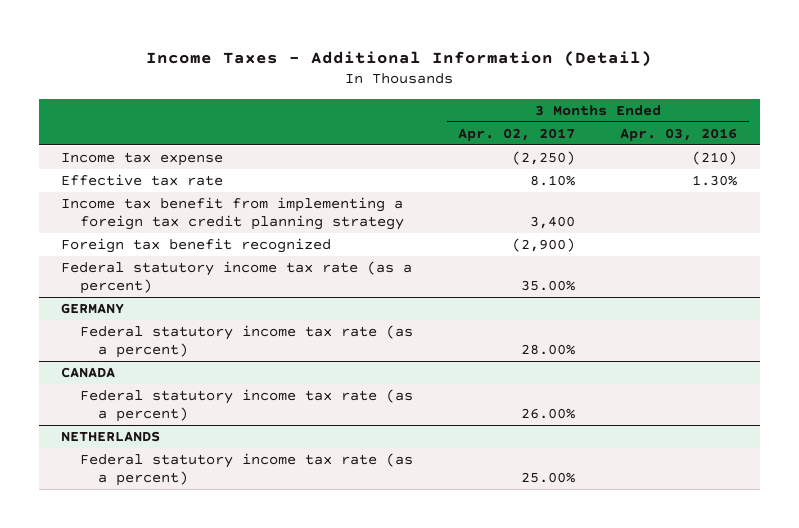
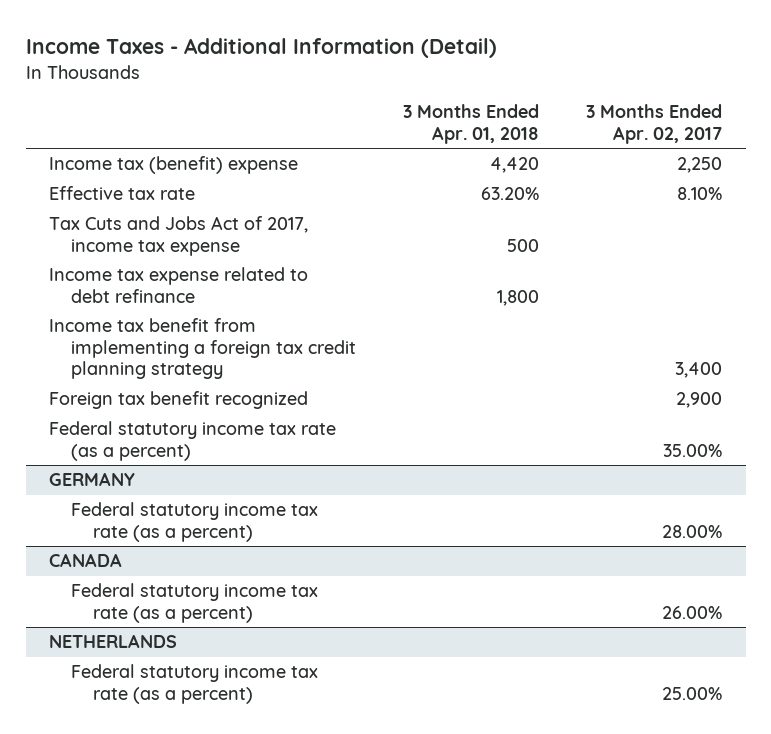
[620,127,738,141] Apr. 03, 2016 -> none
none -> [403,104,540,144] 3 Months Ended Apr. 01, 2018
[61,152,224,167] Income tax expense -> [49,156,299,175] Income tax (benefit) expense
[511,151,575,166] (2,250) -> [677,157,723,174] 2,250
none -> [49,216,309,256] Tax Cuts and Jobs Act of 2017, income tax expense
none -> [49,267,309,303] Income tax expense related to debt refinance
[511,238,575,253] (2,900) -> [676,392,723,409] 2,900

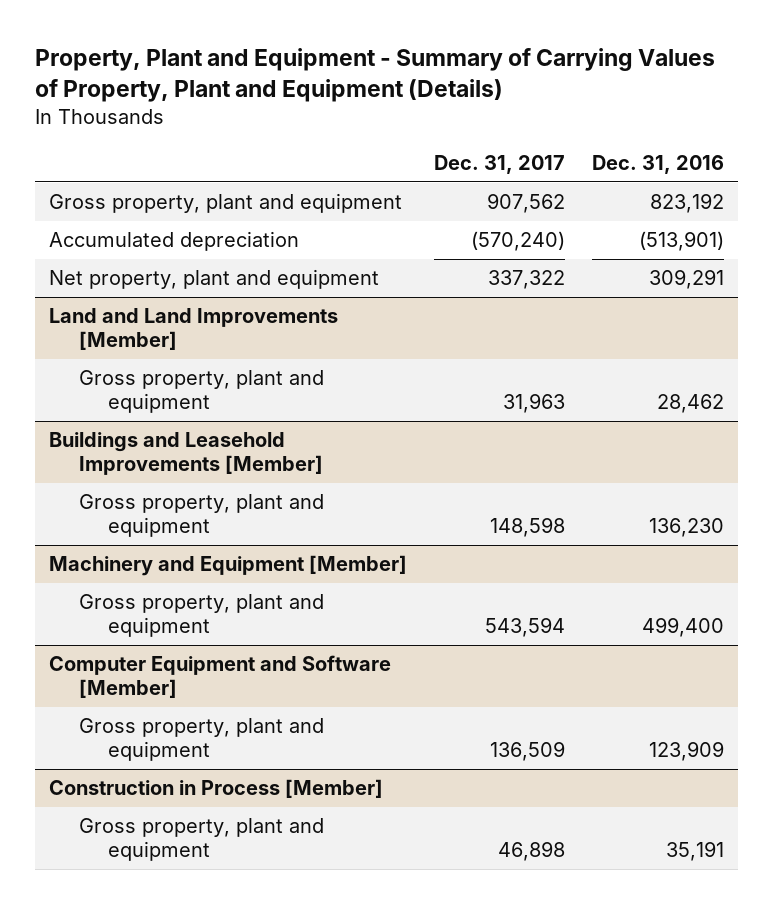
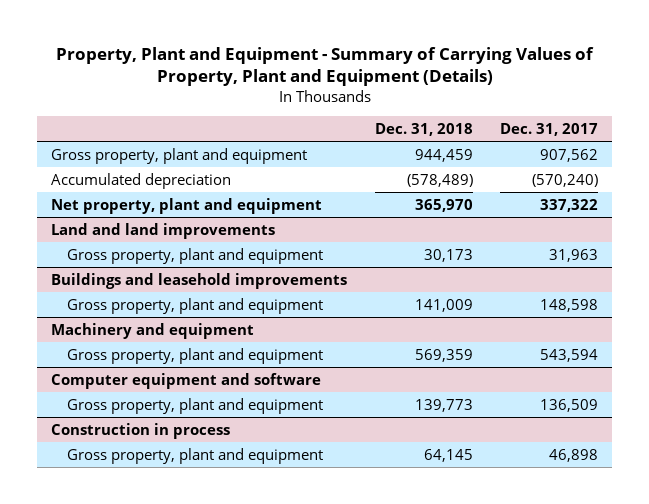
[592,155,725,175] Dec. 31, 2016 -> none
none -> [374,122,473,136] Dec. 31, 2018
[48,308,338,351] Land and Land Improvements [Member] -> [50,222,275,239] Land and land improvements
[48,432,323,476] Buildings and Leasehold Improvements [Member] -> [50,272,347,289] Buildings and leasehold improvements
[48,555,407,577] Machinery and Equipment [Member] -> [50,322,254,339] Machinery and equipment
[48,655,391,699] Computer Equipment and Software [Member] -> [50,372,321,389] Computer equipment and software
[48,779,383,799] Construction in Process [Member] -> [50,422,230,439] Construction in process

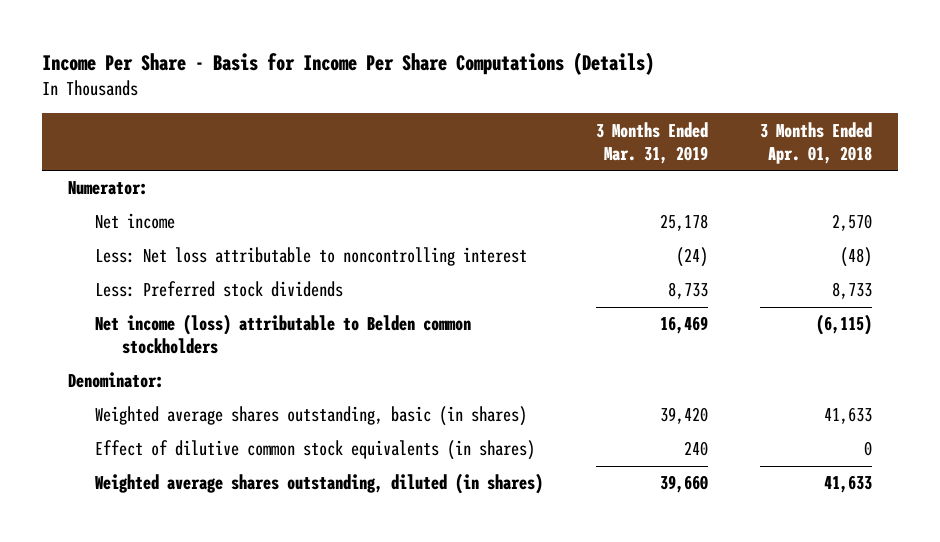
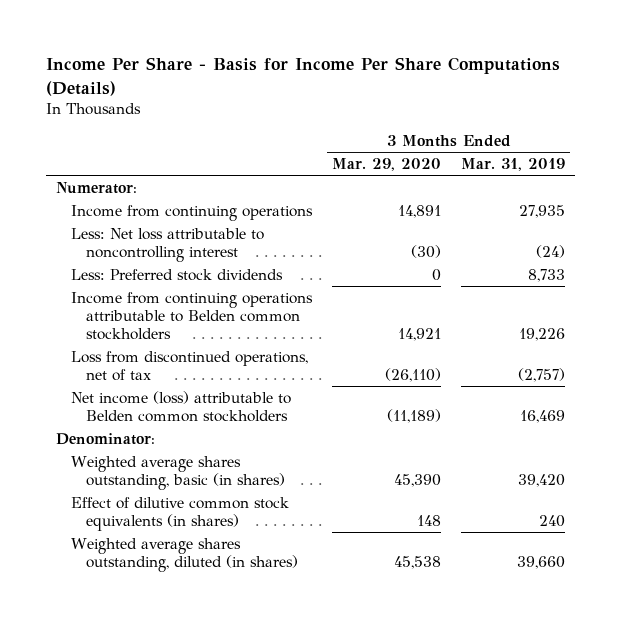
[759,121,872,164] 3 Months Ended Apr. 01, 2018 -> none
none -> [332,158,442,172] Mar. 29, 2020
[95,213,176,230] Net income -> [70,204,313,221] Income from continuing operations
[659,214,708,232] 25,178 -> [519,204,566,218] 27,935
none -> [70,291,313,340] Income from continuing operations attributable to Belden common stockholders
none -> [70,350,308,381] Loss from discontinued operations, net of tax

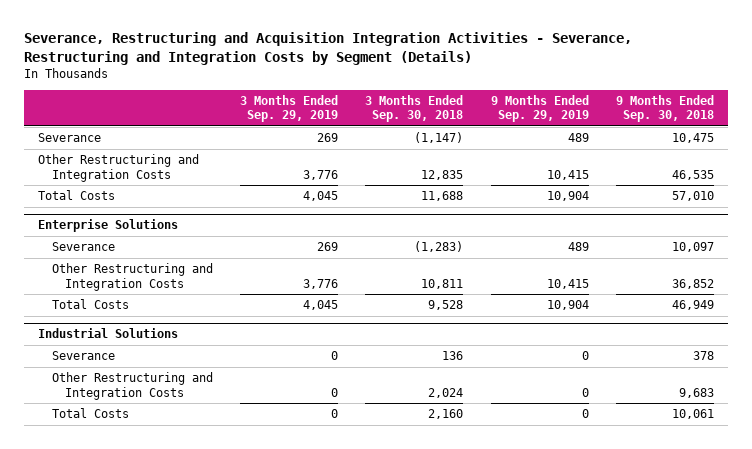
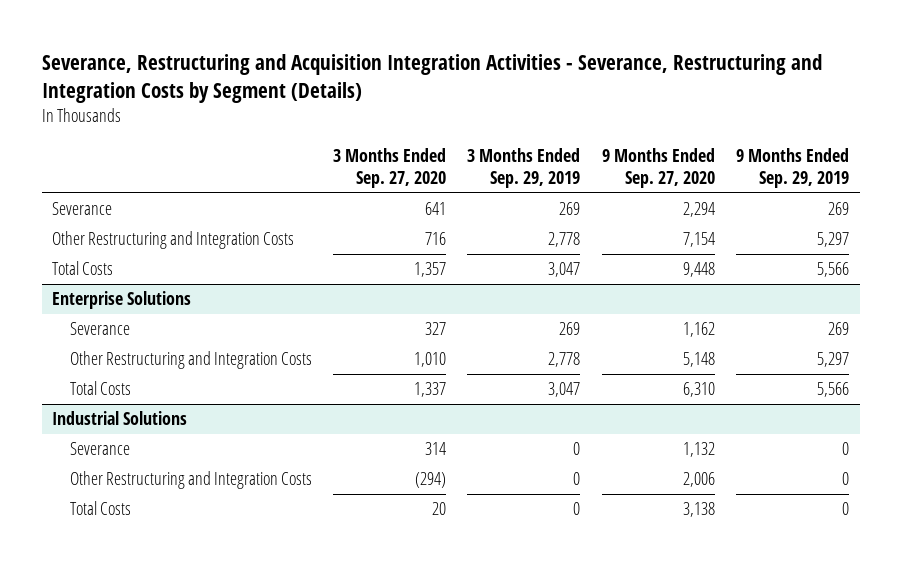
[365,94,464,123] 3 Months Ended Sep. 30, 2018 -> none
[616,94,715,123] 9 Months Ended Sep. 30, 2018 -> none
none -> [332,147,446,189] 3 Months Ended Sep. 27, 2020
none -> [601,147,715,189] 9 Months Ended Sep. 27, 2020
[567,133,589,143] 489 -> [828,202,850,216] 269
[302,169,338,180] 3,776 -> [548,232,581,248] 2,778
[546,169,589,180] 10,415 -> [817,232,850,248] 5,297
[302,191,338,202] 4,045 -> [548,262,581,278] 3,047
[546,191,589,202] 10,904 -> [817,262,850,278] 5,566
[567,242,589,252] 489 -> [828,322,850,336] 269
[302,278,338,289] 3,776 -> [548,352,581,368] 2,778
[546,278,589,289] 10,415 -> [817,352,850,368] 5,297
[302,300,338,311] 4,045 -> [548,382,581,398] 3,047
[546,300,589,311] 10,904 -> [817,382,850,398] 5,566

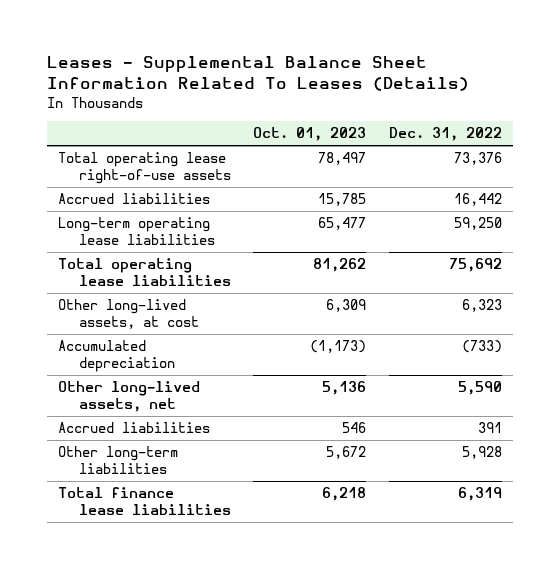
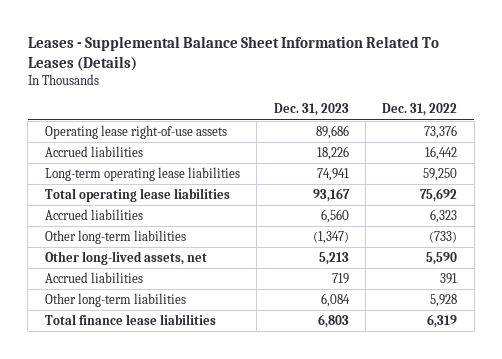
[253,127,367,142] Oct. 01, 2023 -> none
none -> [273,103,349,117] Dec. 31, 2023
[58,152,232,185] Total operating lease right-of-use assets -> [44,125,227,140] Operating lease right-of-use assets
[58,299,200,330] Other long-lived assets, at cost -> [44,209,143,221] Accrued liabilities
[58,340,176,373] Accumulated depreciation -> [44,230,186,245] Other long-term liabilities

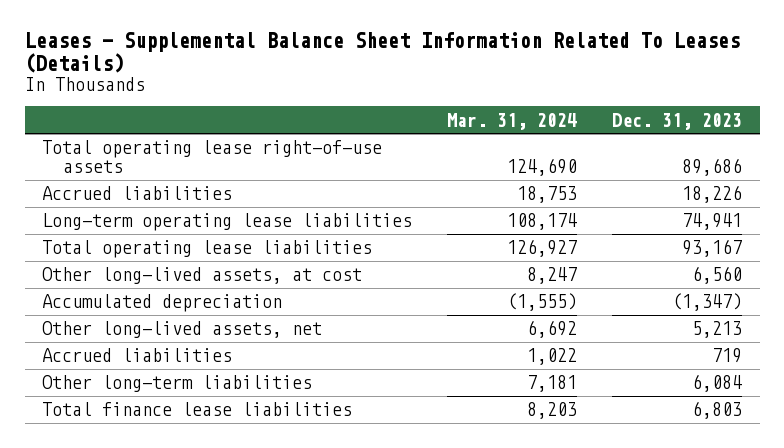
[382,103,458,117] Dec. 31, 2022 -> none
none -> [447,112,578,130] Mar. 31, 2024
[44,125,227,140] Operating lease right-of-use assets -> [42,140,383,173] Total operating lease right-of-use assets
[44,209,143,221] Accrued liabilities -> [42,267,363,285] Other long-lived assets, at cost
[44,230,186,245] Other long-term liabilities -> [42,294,283,313] Accumulated depreciation

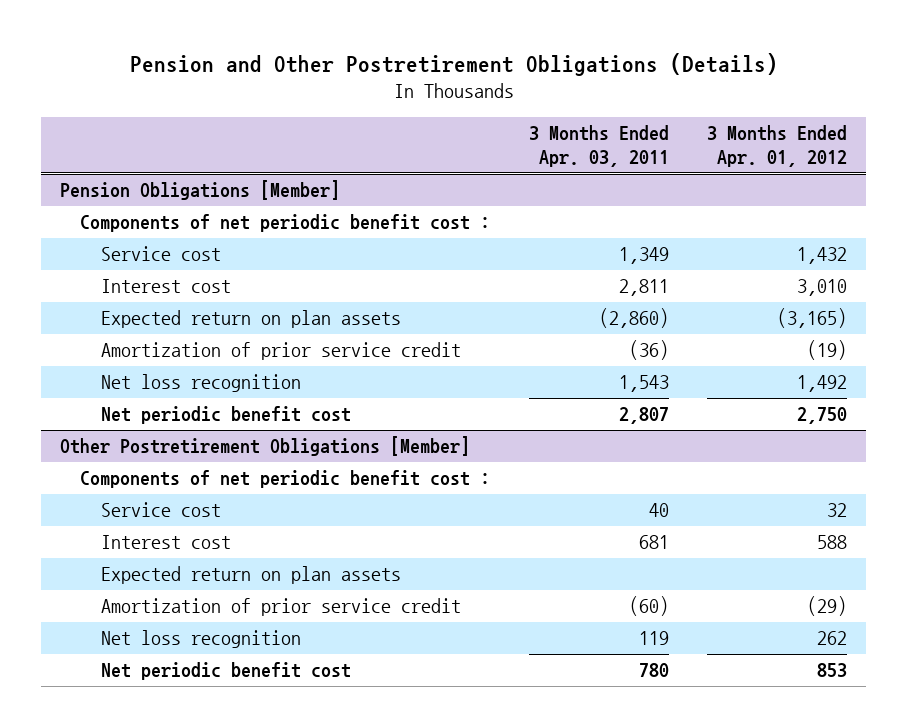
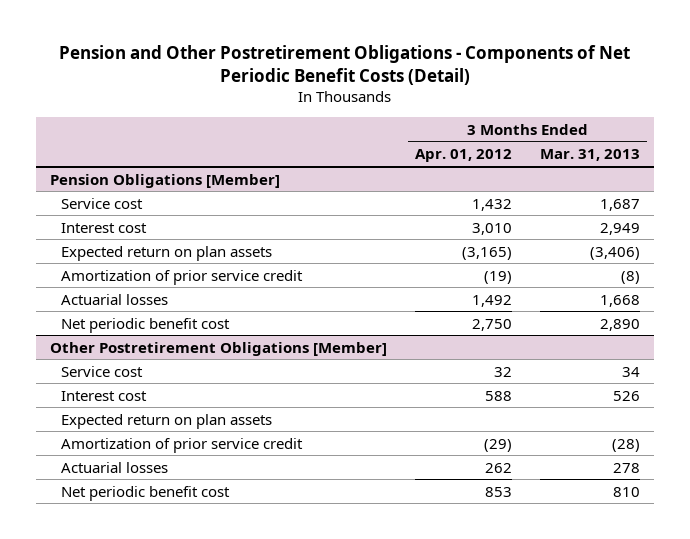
[129,52,778,76] Pension and Other Postretirement Obligations (Details) -> [59,44,631,86] Pension and Other Postretirement Obligations - Components of Net Periodic Benefit Costs (Detail)
[528,125,669,167] 3 Months Ended Apr. 03, 2011 -> none
none -> [540,149,641,162] Mar. 31, 2013
[80,214,491,233] Components of net periodic benefit cost : -> none
[100,374,301,393] Net loss recognition -> [60,293,168,305] Actuarial losses
[80,470,491,489] Components of net periodic benefit cost : -> none
[100,630,301,649] Net loss recognition -> [60,461,168,473] Actuarial losses

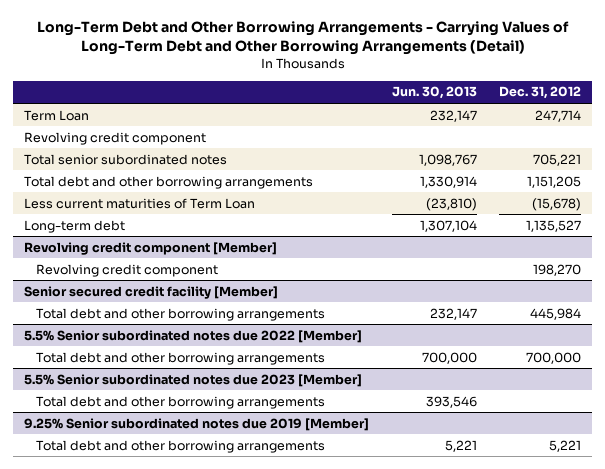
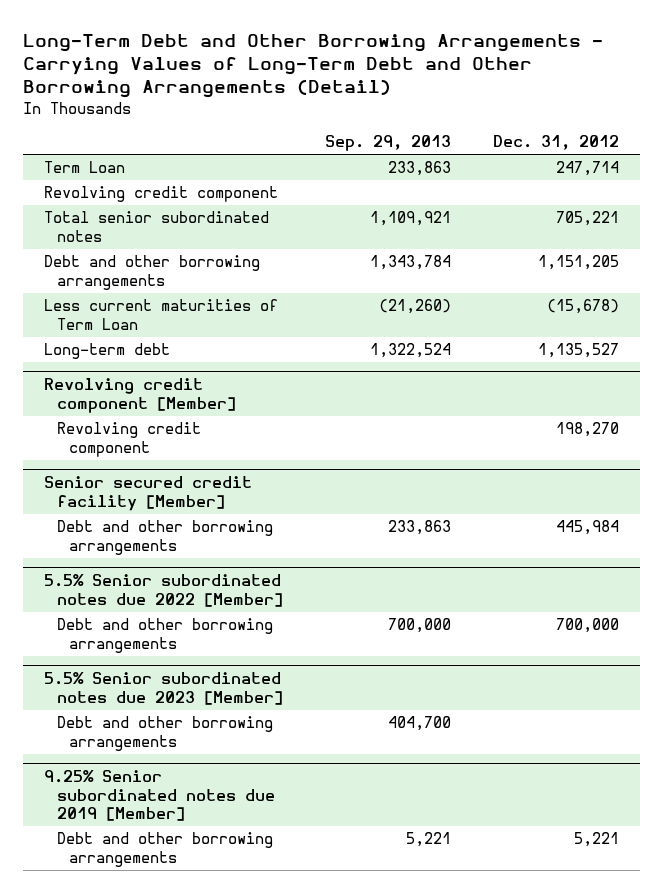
[391,86,477,100] Jun. 30, 2013 -> none
none -> [324,135,451,152] Sep. 29, 2013
[24,175,314,189] Total debt and other borrowing arrangements -> [44,255,261,291] Debt and other borrowing arrangements
[36,307,326,321] Total debt and other borrowing arrangements -> [56,520,273,556] Debt and other borrowing arrangements
[36,351,326,365] Total debt and other borrowing arrangements -> [56,618,273,654] Debt and other borrowing arrangements
[36,395,326,409] Total debt and other borrowing arrangements -> [56,716,273,752] Debt and other borrowing arrangements
[36,439,326,453] Total debt and other borrowing arrangements -> [56,832,273,868] Debt and other borrowing arrangements

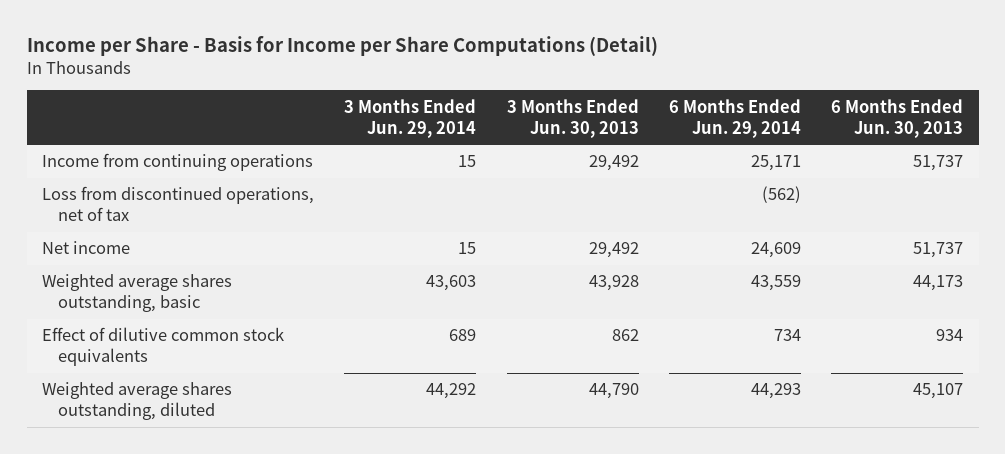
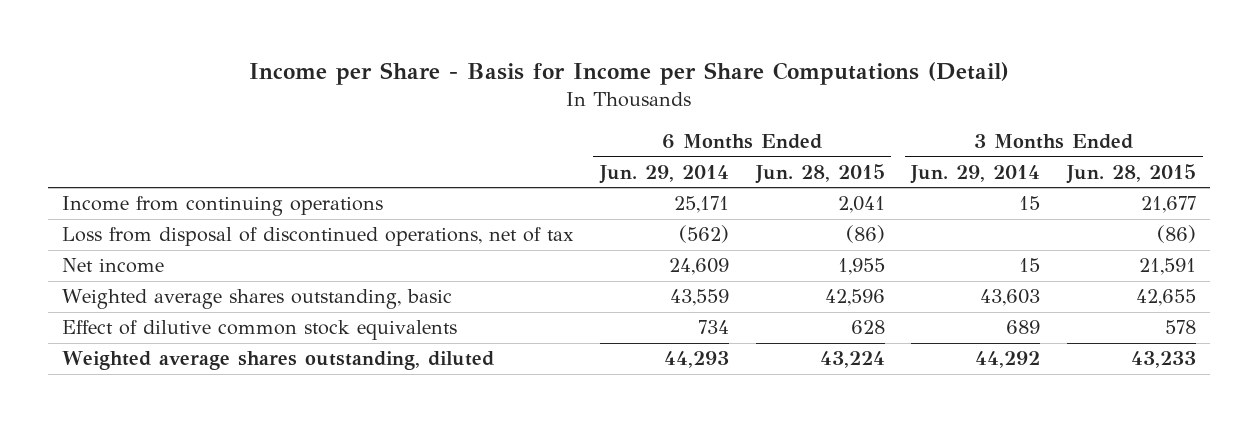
[506,98,639,138] 3 Months Ended Jun. 30, 2013 -> none
[831,98,964,138] 6 Months Ended Jun. 30, 2013 -> none
none -> [754,163,885,184] Jun. 28, 2015
none -> [1066,163,1197,184] Jun. 28, 2015
[42,186,315,222] Loss from discontinued operations, net of tax -> [61,227,574,247] Loss from disposal of discontinued operations, net of tax

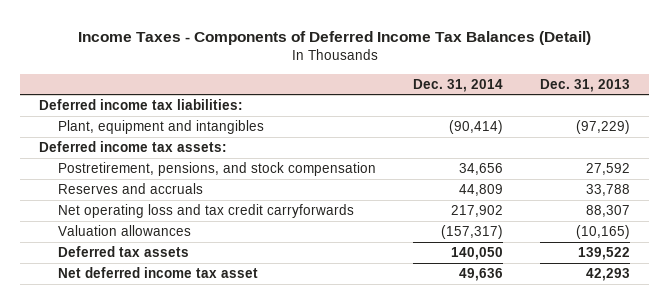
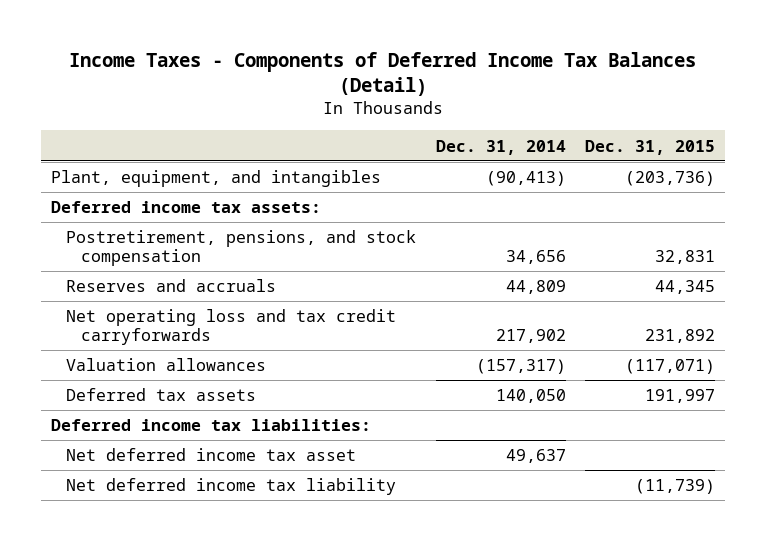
[540,78,631,92] Dec. 31, 2013 -> none
none -> [585,139,716,155] Dec. 31, 2015
[58,120,265,135] Plant, equipment and intangibles -> [51,170,382,188] Plant, equipment, and intangibles
[449,120,504,135] (90,414) -> [485,171,566,187] (90,413)
[38,99,243,111] Deferred income tax liabilities: -> [51,419,372,432] Deferred income tax liabilities:
[459,268,504,282] 49,636 -> [505,449,566,464] 49,637
none -> [65,478,396,496] Net deferred income tax liability

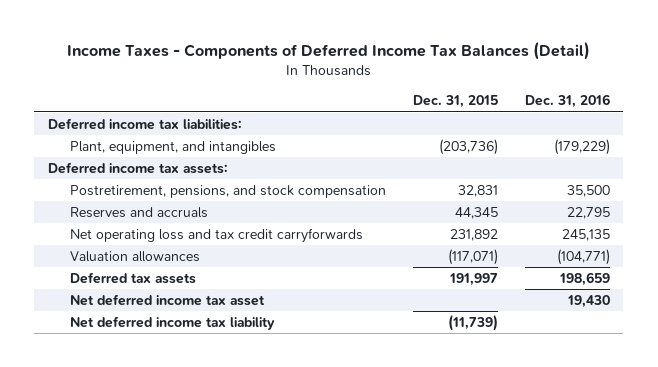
[435,139,566,155] Dec. 31, 2014 -> none
none -> [524,94,610,109] Dec. 31, 2016
[51,419,372,432] Deferred income tax liabilities: -> [47,117,242,130] Deferred income tax liabilities:

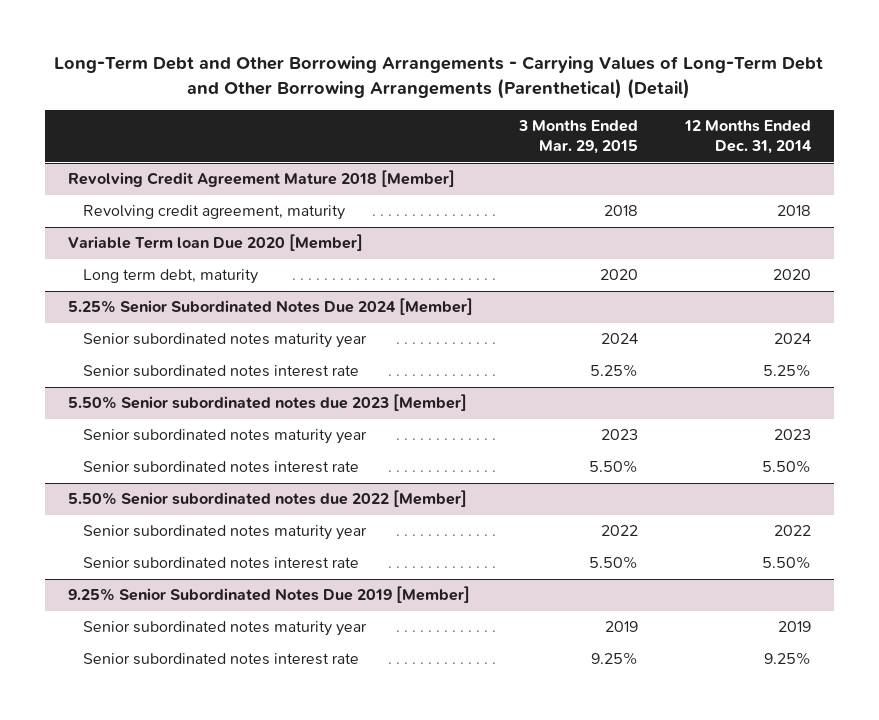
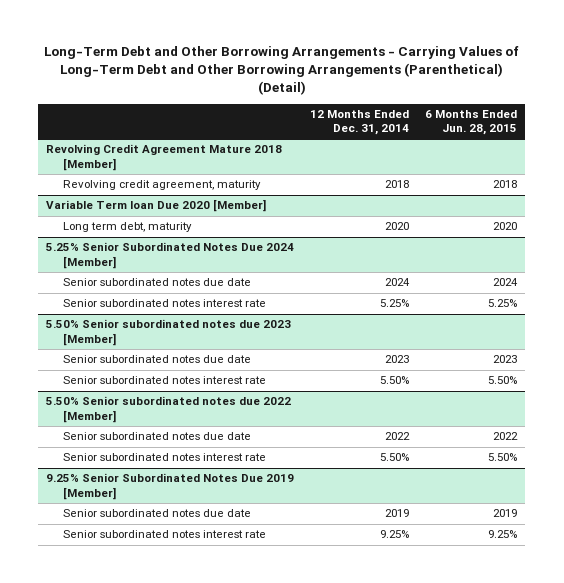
[518,119,639,155] 3 Months Ended Mar. 29, 2015 -> none
none -> [425,110,518,136] 6 Months Ended Jun. 28, 2015
[82,333,367,349] Senior subordinated notes maturity year -> [63,278,252,287] Senior subordinated notes due date
[82,429,367,445] Senior subordinated notes maturity year -> [63,355,252,364] Senior subordinated notes due date
[82,525,367,541] Senior subordinated notes maturity year -> [63,432,252,441] Senior subordinated notes due date
[82,621,367,637] Senior subordinated notes maturity year -> [63,509,252,518] Senior subordinated notes due date

